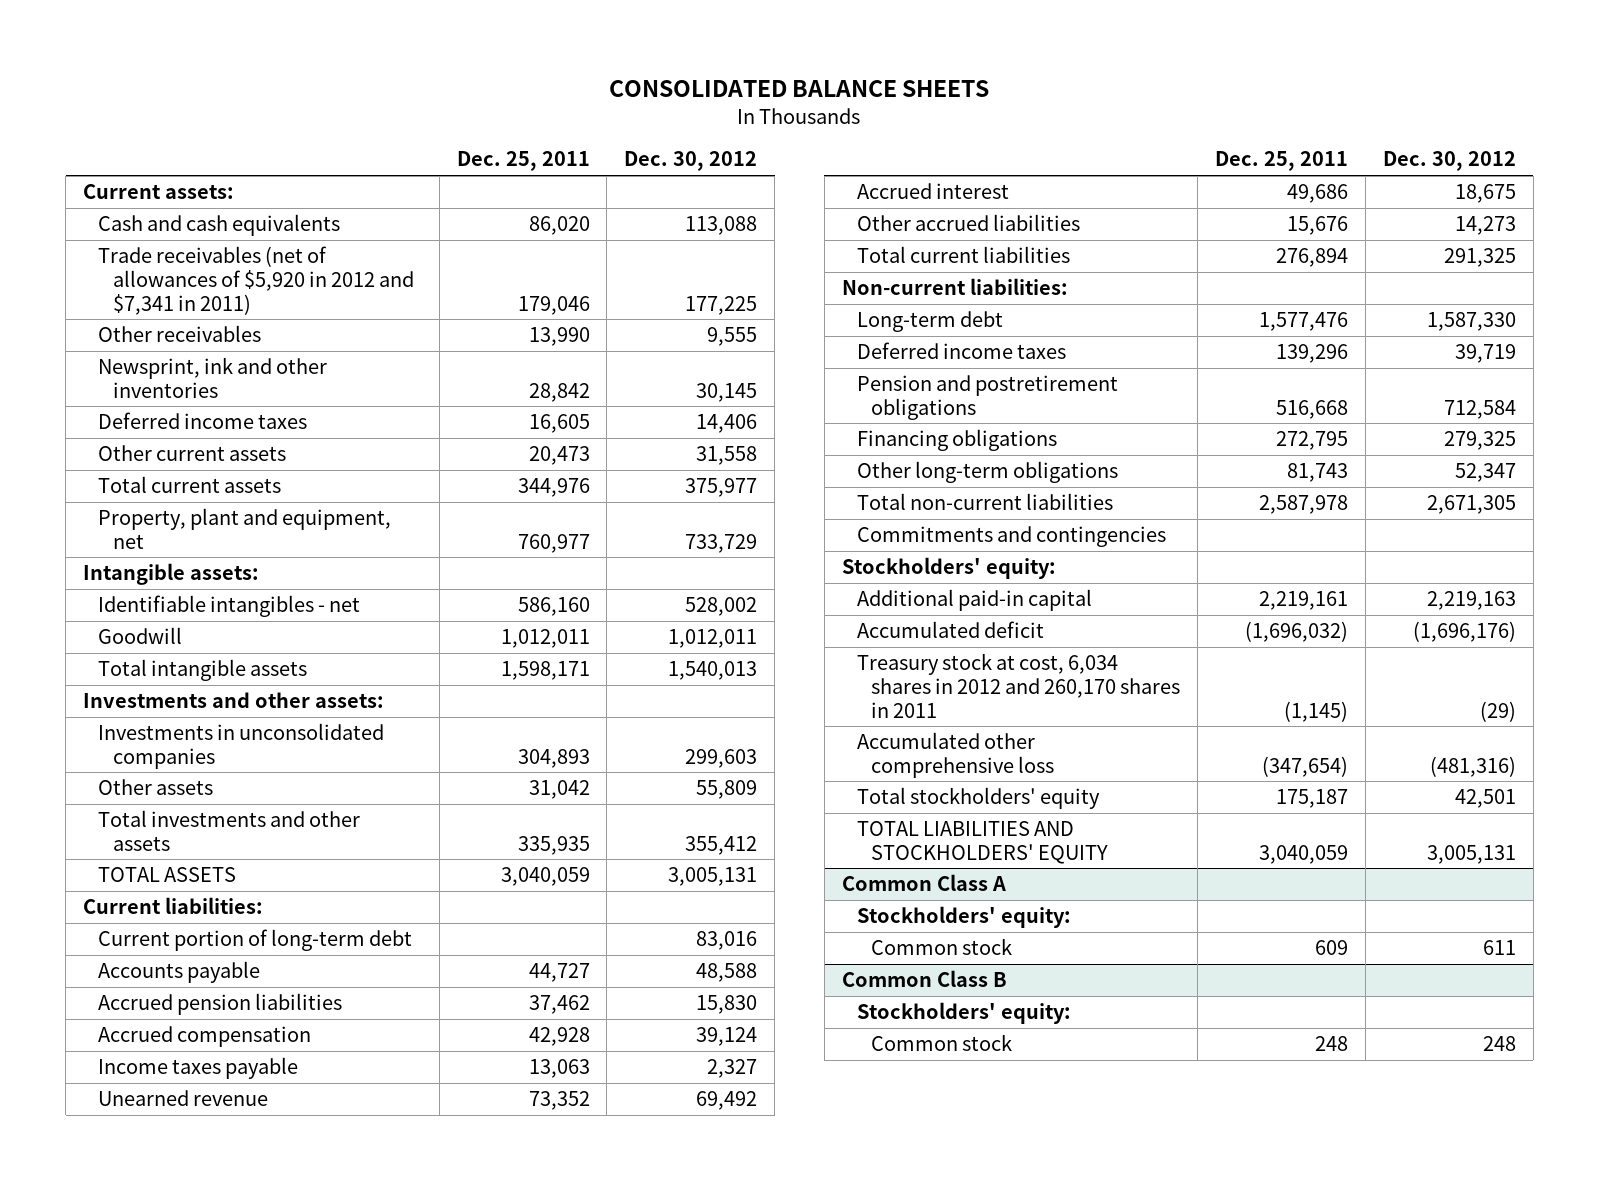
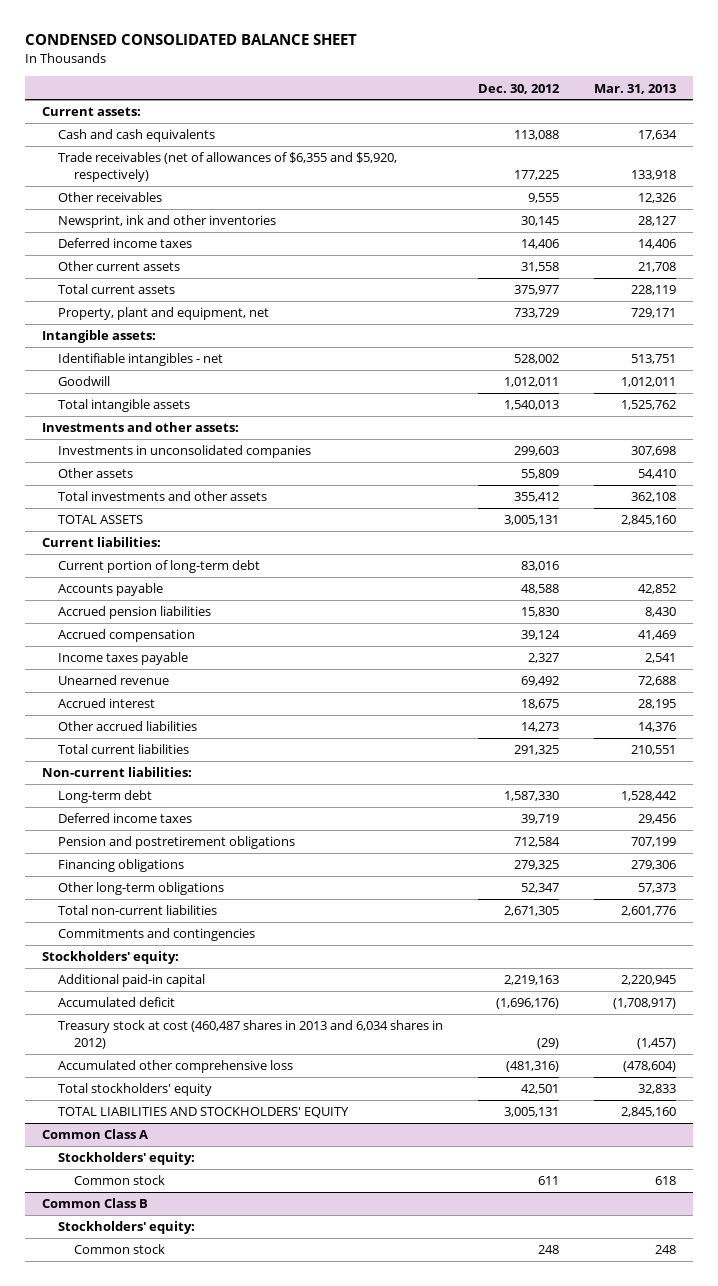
[609,79,990,97] CONSOLIDATED BALANCE SHEETS -> [24,34,357,46] CONDENSED CONSOLIDATED BALANCE SHEET
[456,151,590,172] Dec. 25, 2011 -> none
none -> [593,83,676,94] Mar. 31, 2013
[98,246,414,315] Trade receivables (net of allowances of $5,920 in 2012 and $7,341 in 2011) -> [58,152,398,182] Trade receivables (net of allowances of $6,355 and $5,920, respectively)
[856,653,1181,718] Treasury stock at cost, 6,034 shares in 2012 and 260,170 shares in 2011 -> [58,1020,444,1049] Treasury stock at cost (460,487 shares in 2013 and 6,034 shares in 2012)

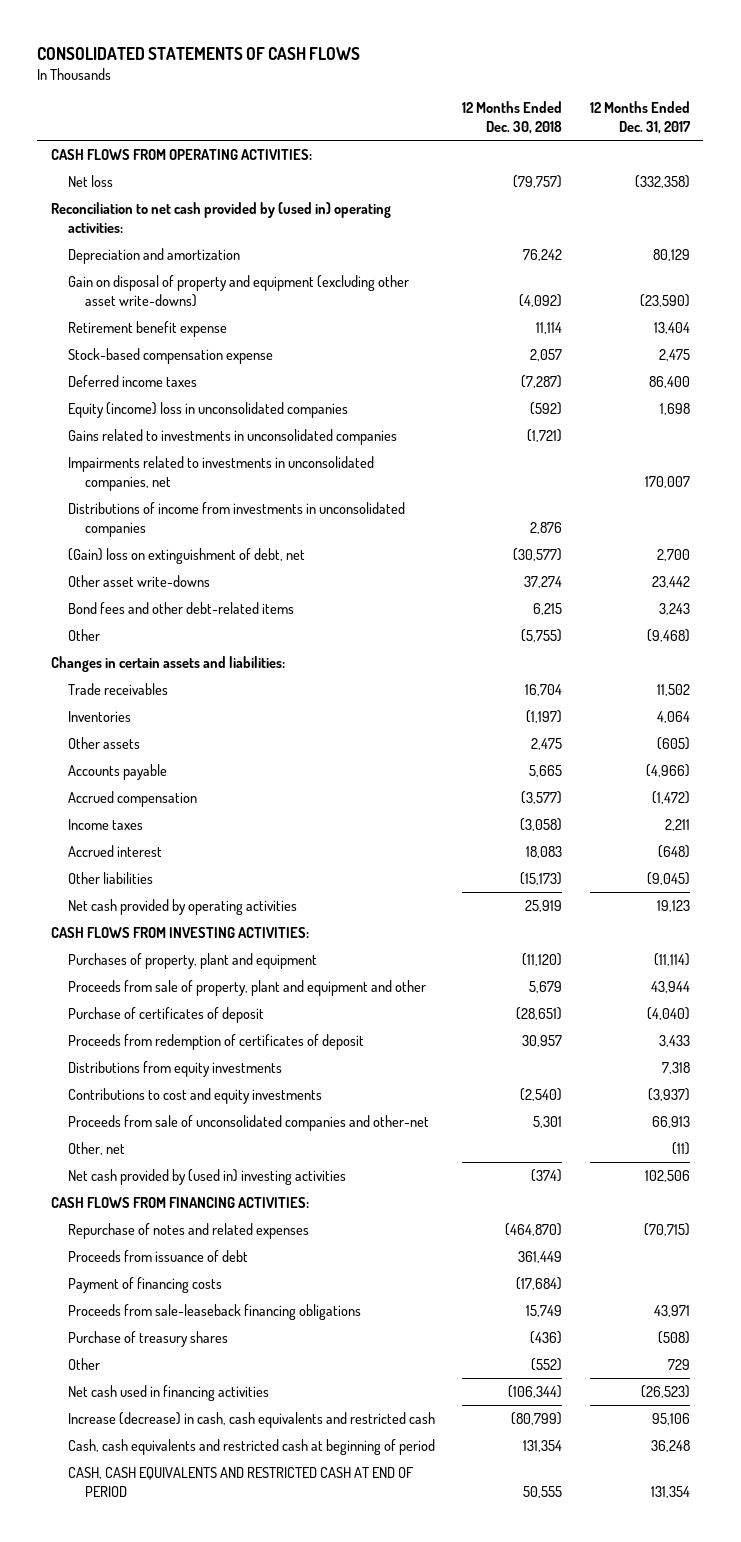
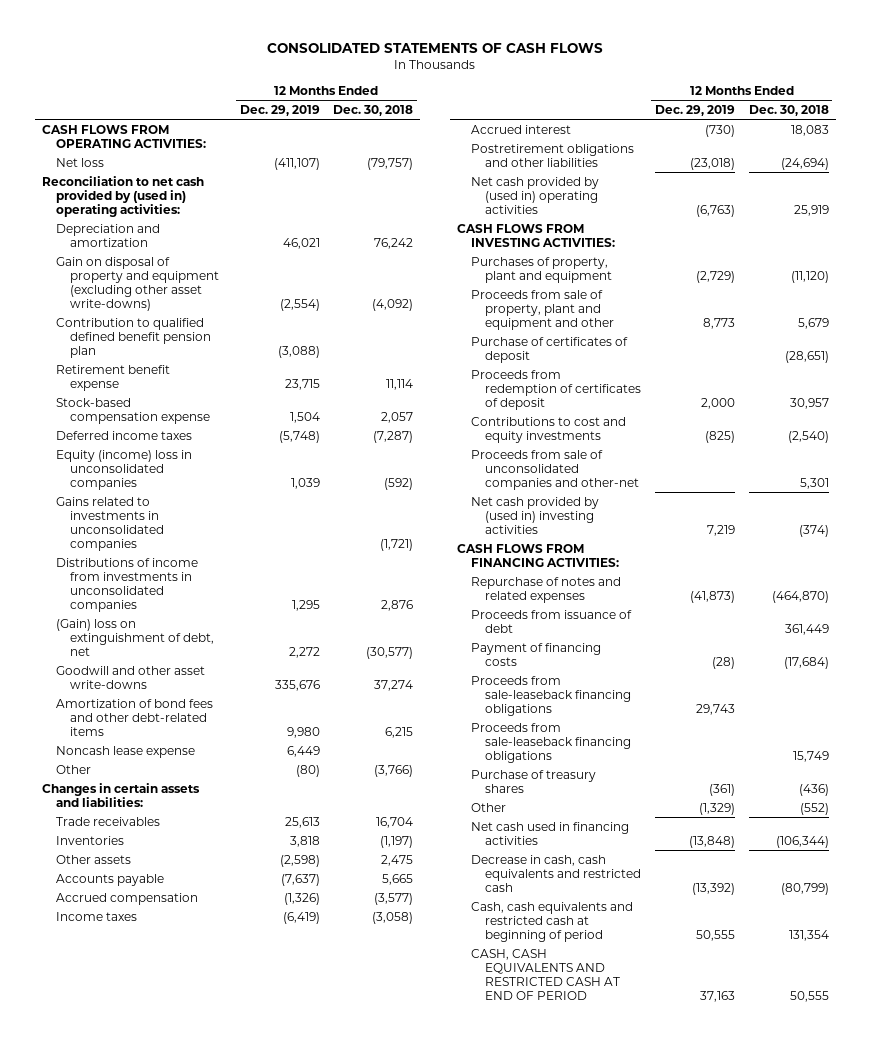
[589,101,691,134] 12 Months Ended Dec. 31, 2017 -> none
none -> [239,104,320,116] Dec. 29, 2019
none -> [55,317,211,358] Contribution to qualified defined benefit pension plan
[67,455,374,491] Impairments related to investments in unconsolidated companies, net -> none
[67,574,210,587] Other asset write-downs -> [55,665,205,689] Goodwill and other asset write-downs
[67,601,294,614] Bond fees and other debt-related items -> [55,698,213,736] Amortization of bond fees and other debt-related items
none -> [55,745,195,758] Noncash lease expense
[521,628,563,642] (5,755) -> [374,764,414,777] (3,766)
[67,871,153,884] Other liabilities -> [470,143,634,167] Postretirement obligations and other liabilities
[520,871,563,885] (15,173) -> [780,157,829,170] (24,694)
[67,898,297,915] Net cash provided by operating activities -> [470,176,599,214] Net cash provided by (used in) operating activities
[67,1060,282,1077] Distributions from equity investments -> none
[67,1141,125,1155] Other, net -> none
none -> [470,675,632,716] Proceeds from sale-leaseback financing obligations
[67,1411,435,1428] Increase (decrease) in cash, cash equivalents and restricted cash -> [470,854,642,892] Decrease in cash, cash equivalents and restricted cash

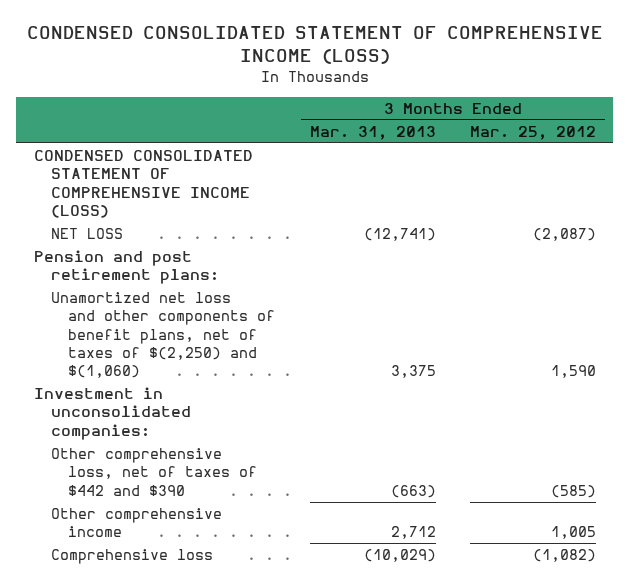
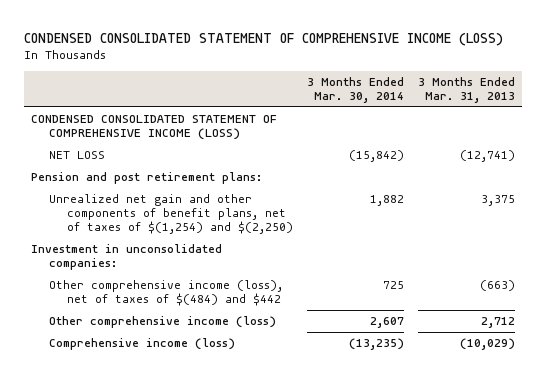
[470,125,597,140] Mar. 25, 2012 -> none
none -> [307,76,405,103] 3 Months Ended Mar. 30, 2014
[50,292,276,379] Unamortized net loss and other components of benefit plans, net of taxes of $(2,250) and $(1,060) -> [49,193,294,235] Unrealized net gain and other components of benefit plans, net of taxes of $(1,254) and $(2,250)
[50,448,258,496] Other comprehensive loss, net of taxes of $442 and $390 -> [49,279,284,307] Other comprehensive income (loss), net of taxes of $(484) and $442
[50,508,222,538] Other comprehensive income -> [49,315,277,328] Other comprehensive income (loss)
[50,549,213,565] Comprehensive loss -> [49,337,236,350] Comprehensive income (loss)

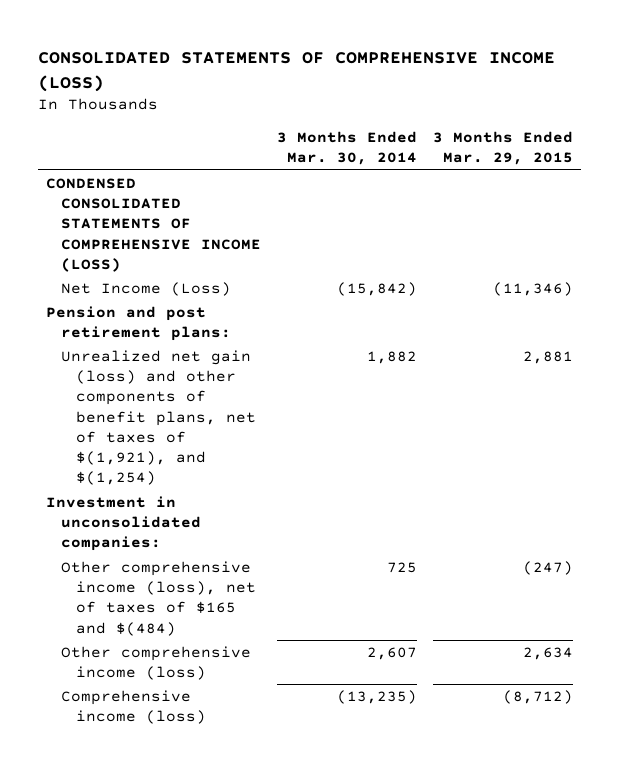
[24,32,504,46] CONDENSED CONSOLIDATED STATEMENT OF COMPREHENSIVE INCOME (LOSS) -> [38,52,556,92] CONSOLIDATED STATEMENTS OF COMPREHENSIVE INCOME (LOSS)
[418,76,516,103] 3 Months Ended Mar. 31, 2013 -> none
none -> [433,130,574,166] 3 Months Ended Mar. 29, 2015
[31,114,278,141] CONDENSED CONSOLIDATED STATEMENT OF COMPREHENSIVE INCOME (LOSS) -> [46,177,262,272] CONDENSED CONSOLIDATED STATEMENTS OF COMPREHENSIVE INCOME (LOSS)
[49,150,106,159] NET LOSS -> [61,281,232,296] Net Income (Loss)
[49,193,294,235] Unrealized net gain and other components of benefit plans, net of taxes of $(1,254) and $(2,250) -> [61,349,257,486] Unrealized net gain (loss) and other components of benefit plans, net of taxes of $(1,921), and $(1,254)
[49,279,284,307] Other comprehensive income (loss), net of taxes of $(484) and $442 -> [61,560,257,636] Other comprehensive income (loss), net of taxes of $165 and $(484)

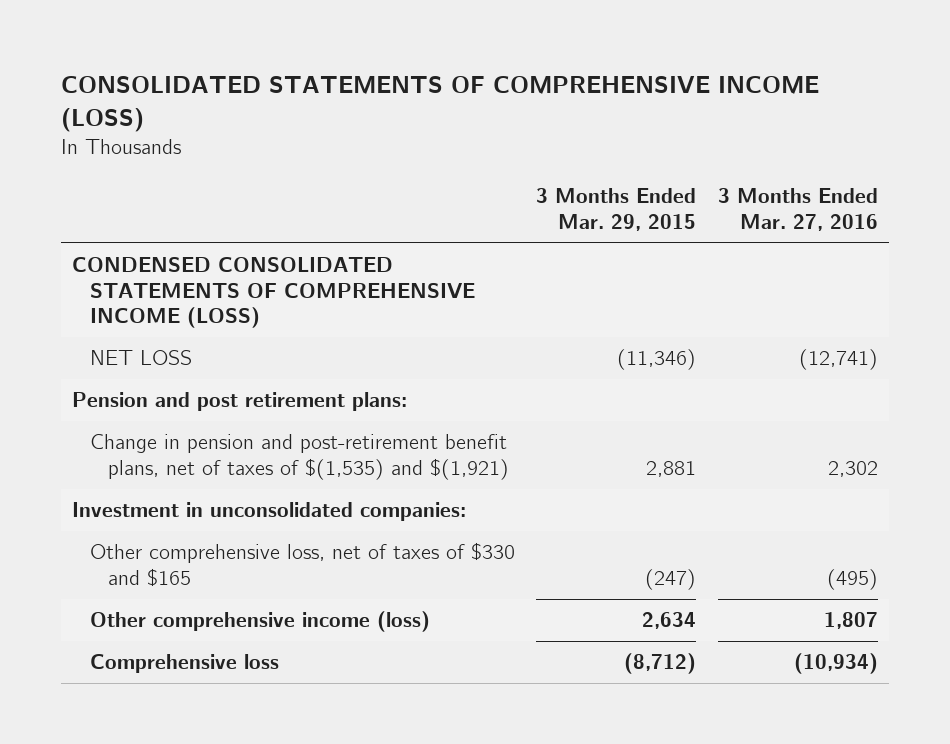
[277,130,418,166] 3 Months Ended Mar. 30, 2014 -> none
none -> [718,188,879,231] 3 Months Ended Mar. 27, 2016
[61,281,232,296] Net Income (Loss) -> [89,350,192,366] NET LOSS
[61,349,257,486] Unrealized net gain (loss) and other components of benefit plans, net of taxes of $(1,921), and $(1,254) -> [89,434,509,480] Change in pension and post-retirement benefit plans, net of taxes of $(1,535) and $(1,921)
[61,560,257,636] Other comprehensive income (loss), net of taxes of $165 and $(484) -> [89,542,515,587] Other comprehensive loss, net of taxes of $330 and $165
[61,689,207,725] Comprehensive income (loss) -> [89,654,279,674] Comprehensive loss

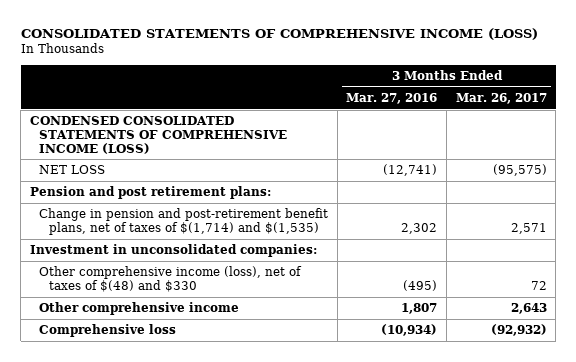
[536,188,697,231] 3 Months Ended Mar. 29, 2015 -> none
none -> [455,92,547,104] Mar. 26, 2017
[89,434,509,480] Change in pension and post-retirement benefit plans, net of taxes of $(1,535) and $(1,921) -> [39,208,329,235] Change in pension and post-retirement benefit plans, net of taxes of $(1,714) and $(1,535)
[89,542,515,587] Other comprehensive loss, net of taxes of $330 and $165 -> [39,266,303,292] Other comprehensive income (loss), net of taxes of $(48) and $330
[89,611,430,633] Other comprehensive income (loss) -> [39,302,240,316] Other comprehensive income

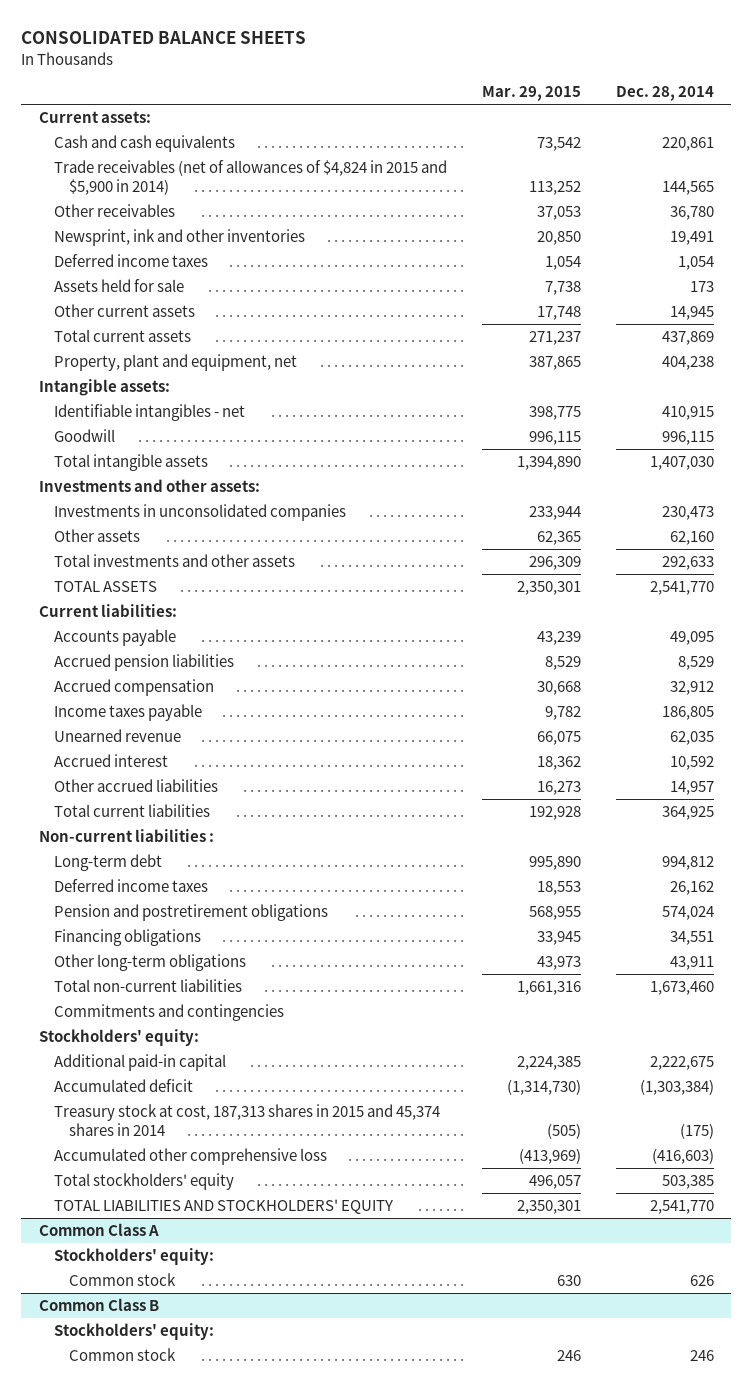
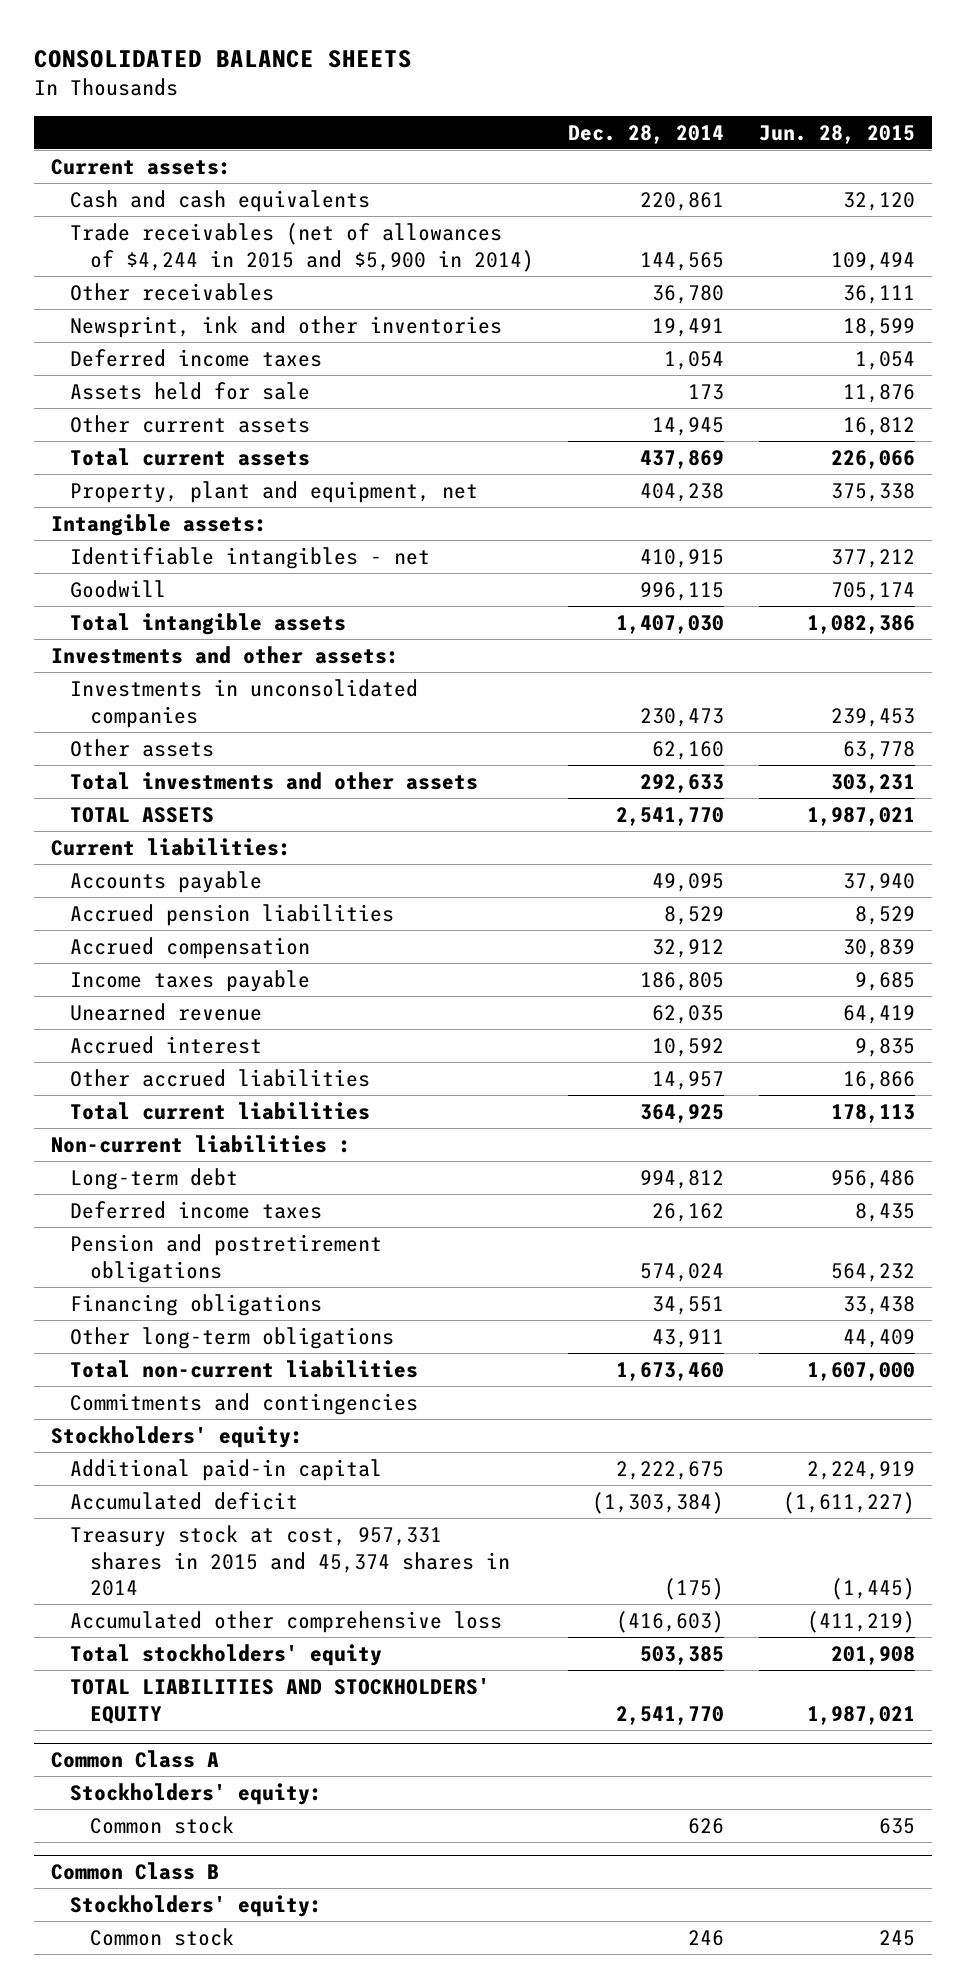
[481,86,581,102] Mar. 29, 2015 -> none
none -> [758,124,915,144] Jun. 28, 2015
[53,159,447,195] Trade receivables (net of allowances of $4,824 in 2015 and $5,900 in 2014) -> [70,222,534,272] Trade receivables (net of allowances of $4,244 in 2015 and $5,900 in 2014)
[53,1103,440,1136] Treasury stock at cost, 187,313 shares in 2015 and 45,374 shares in 2014 -> [70,1524,510,1597] Treasury stock at cost, 957,331 shares in 2015 and 45,374 shares in 2014

